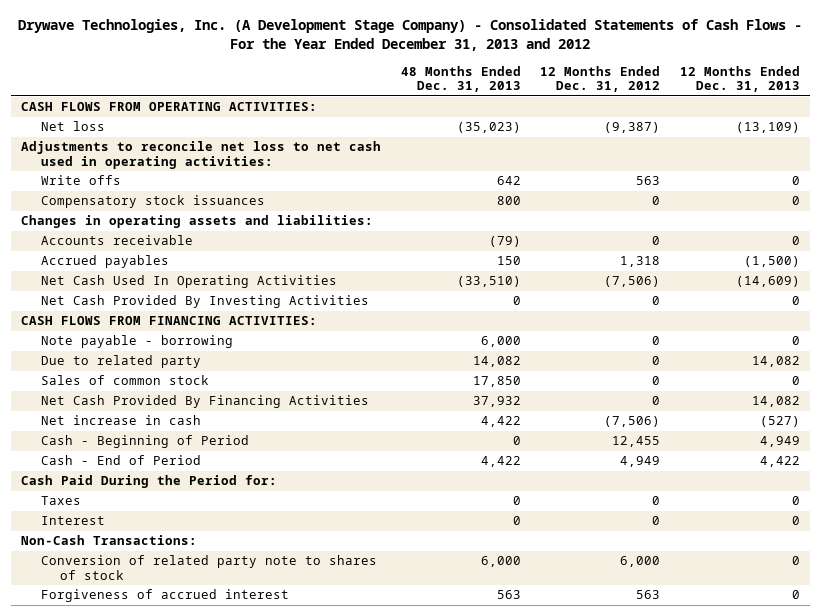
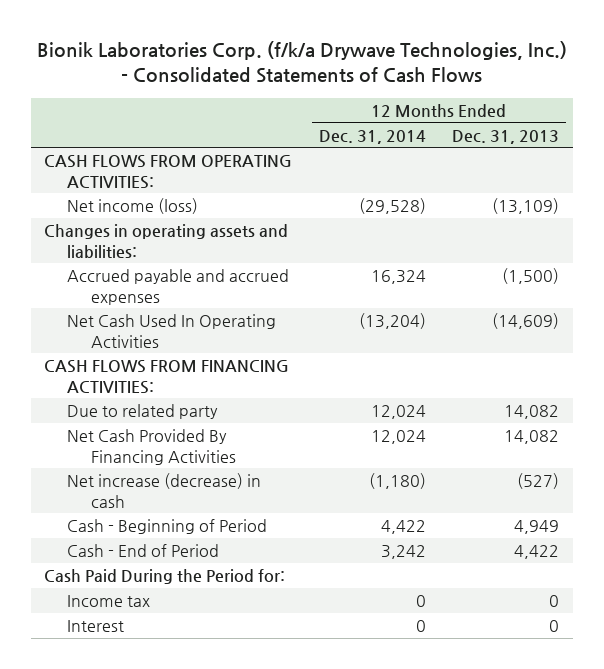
[18,19,803,52] Drywave Technologies, Inc. (A Development Stage Company) - Consolidated Statements of Cash Flows - For the Year Ended December 31, 2013 and 2012 -> [36,41,567,84] Bionik Laboratories Corp. (f/k/a Drywave Technologies, Inc.) - Consolidated Statements of Cash Flows
[400,65,521,93] 48 Months Ended Dec. 31, 2013 -> none
[540,65,661,93] 12 Months Ended Dec. 31, 2012 -> none
none -> [318,129,426,144] Dec. 31, 2014
[20,141,381,169] Adjustments to reconcile net loss to net cash used in operating activities: -> none
[40,175,121,186] Write offs -> none
[40,195,265,209] Compensatory stock issuances -> none
[40,121,105,132] Net loss -> [67,198,199,215] Net income (loss)
[40,235,193,246] Accounts receivable -> none
[40,255,169,269] Accrued payables -> [67,269,290,305] Accrued payable and accrued expenses
[40,295,369,309] Net Cash Provided By Investing Activities -> none
[40,335,233,349] Note payable - borrowing -> none
[40,375,209,386] Sales of common stock -> none
[40,415,201,426] Net increase in cash -> [67,473,262,508] Net increase (decrease) in cash
[40,496,81,506] Taxes -> [67,595,151,608] Income tax
[20,535,197,546] Non-Cash Transactions: -> none
[40,555,377,580] Conversion of related party note to shares of stock -> none
[40,589,289,603] Forgiveness of accrued interest -> none

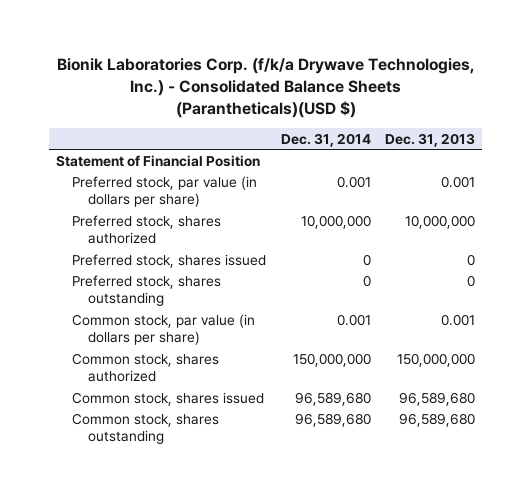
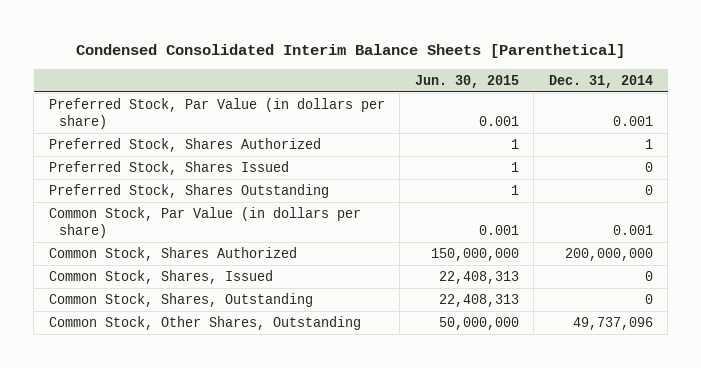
[56,58,475,118] Bionik Laboratories Corp. (f/k/a Drywave Technologies, Inc.) - Consolidated Balance Sheets (Parantheticals)(USD $) -> [75,44,625,59] Condensed Consolidated Interim Balance Sheets [Parenthetical]
[385,132,476,147] Dec. 31, 2013 -> none
none -> [414,74,519,88] Jun. 30, 2015
[55,154,260,167] Statement of Financial Position -> none
[72,175,258,208] Preferred stock, par value (in dollars per share) -> [48,98,385,130] Preferred Stock, Par Value (in dollars per share)
[72,214,222,245] Preferred stock, shares authorized -> [48,138,321,153] Preferred Stock, Shares Authorized
[300,214,371,229] 10,000,000 -> [644,139,653,150] 1
[72,253,267,268] Preferred stock, shares issued -> [48,161,289,176] Preferred Stock, Shares Issued
[72,274,222,307] Preferred stock, shares outstanding -> [48,184,329,199] Preferred Stock, Shares Outstanding
[72,313,256,346] Common stock, par value (in dollars per share) -> [48,207,361,239] Common Stock, Par Value (in dollars per share)
[72,352,220,383] Common stock, shares authorized -> [48,247,297,262] Common Stock, Shares Authorized
[292,352,371,367] 150,000,000 -> [564,248,653,262] 200,000,000
[72,391,265,406] Common stock, shares issued -> [48,270,273,285] Common Stock, Shares, Issued
[294,391,371,406] 96,589,680 -> [644,271,653,282] 0
[72,412,220,445] Common stock, shares outstanding -> [48,293,313,308] Common Stock, Shares, Outstanding
[294,412,371,427] 96,589,680 -> [644,294,653,305] 0
none -> [48,316,361,331] Common Stock, Other Shares, Outstanding

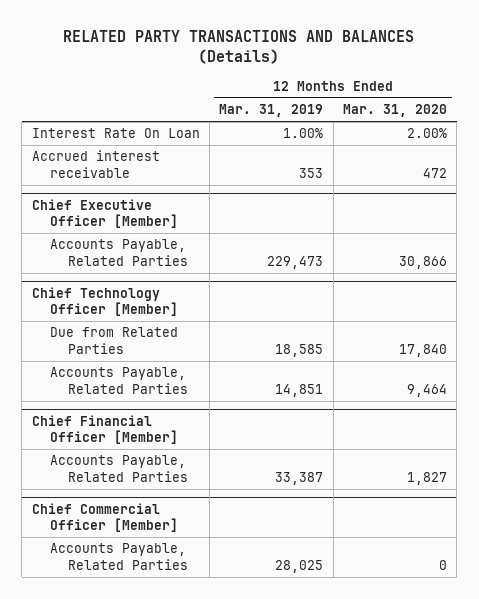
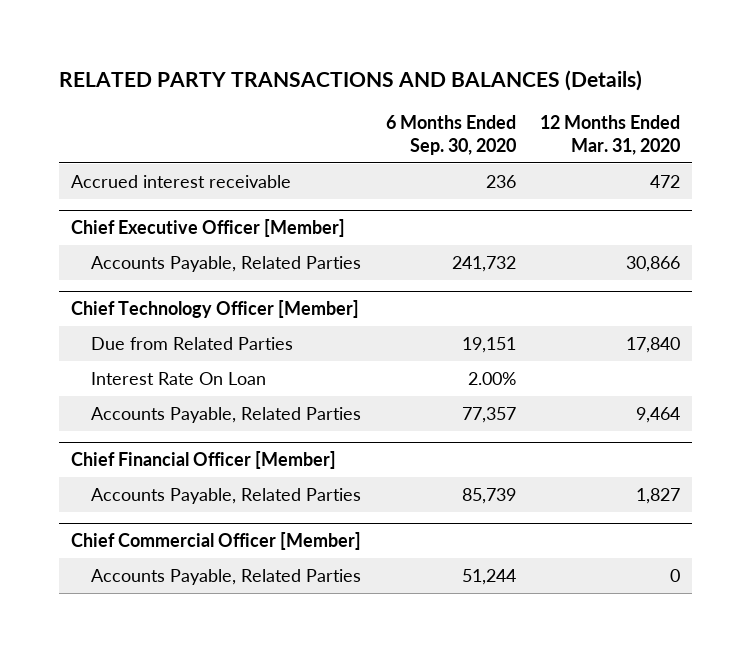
[219,104,324,118] Mar. 31, 2019 -> none
none -> [385,114,516,155] 6 Months Ended Sep. 30, 2020
[31,128,200,139] Interest Rate On Loan -> none
none -> [91,371,267,385] Interest Rate On Loan

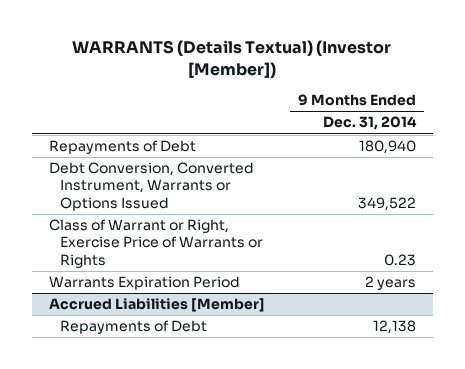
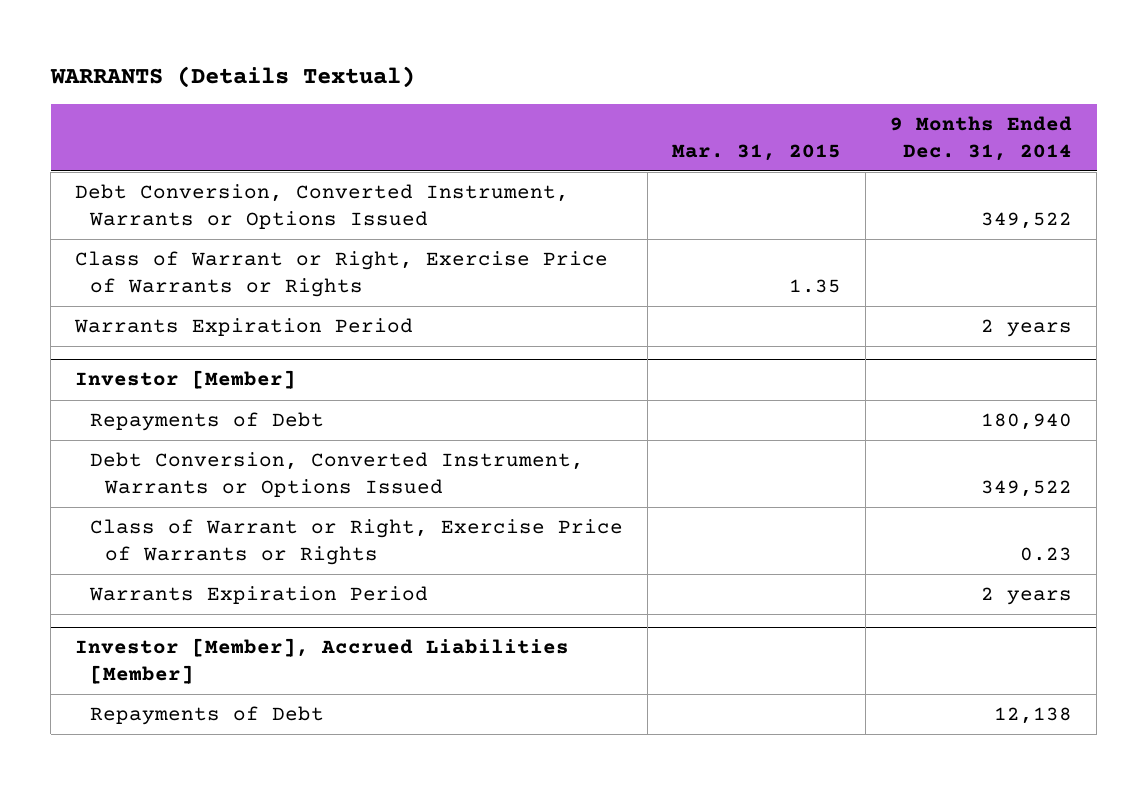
[72,40,392,78] WARRANTS (Details Textual) (Investor [Member]) -> [49,66,415,89] WARRANTS (Details Textual)
none -> [672,143,842,161] Mar. 31, 2015
none -> [75,184,570,229] Debt Conversion, Converted Instrument, Warrants or Options Issued
none -> [75,251,609,297] Class of Warrant or Right, Exercise Price of Warrants or Rights
none -> [74,318,414,337] Warrants Expiration Period
none -> [75,370,297,390] Investor [Member]
[48,298,265,313] Accrued Liabilities [Member] -> [75,638,570,684] Investor [Member], Accrued Liabilities [Member]

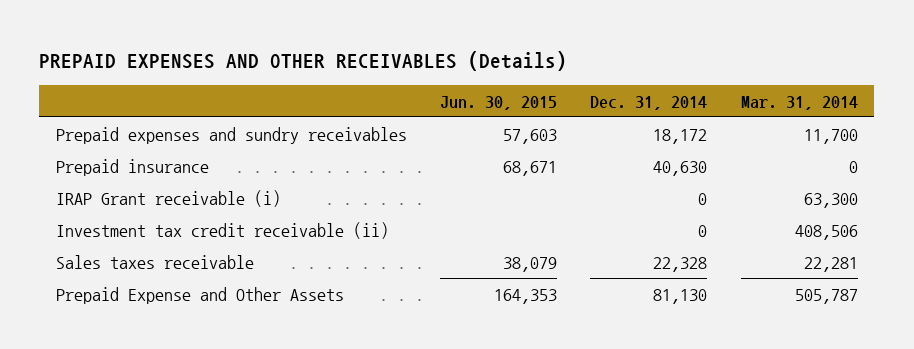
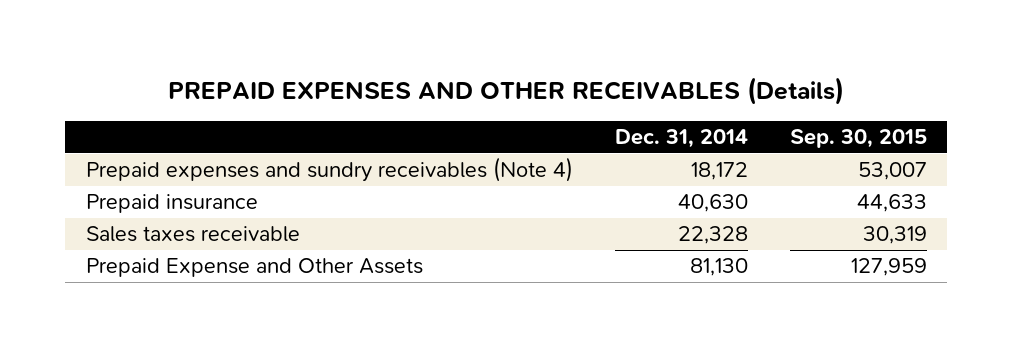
[440,95,558,110] Jun. 30, 2015 -> none
[740,95,858,110] Mar. 31, 2014 -> none
none -> [789,129,927,149] Sep. 30, 2015
[55,126,407,144] Prepaid expenses and sundry receivables -> [86,157,574,183] Prepaid expenses and sundry receivables (Note 4)
[55,189,281,207] IRAP Grant receivable (i) -> none
[55,221,389,239] Investment tax credit receivable (ii) -> none

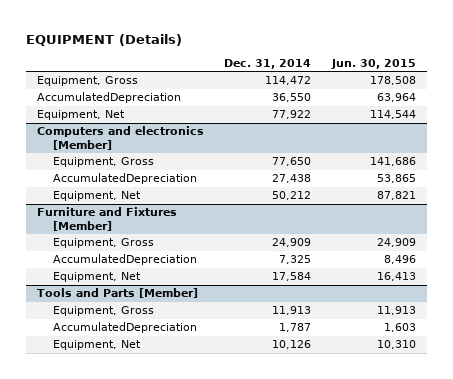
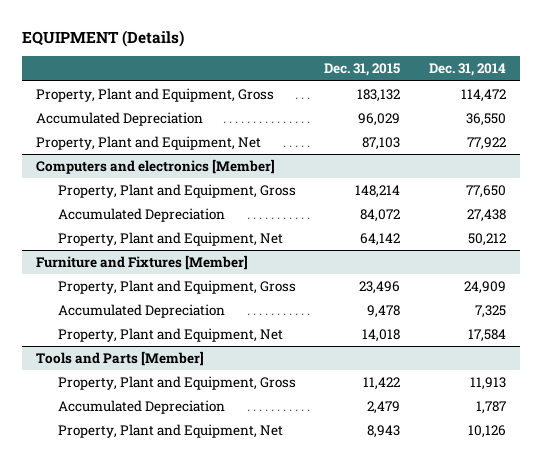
[331,59,417,70] Jun. 30, 2015 -> none
none -> [324,63,401,77] Dec. 31, 2015
[36,76,138,87] Equipment, Gross -> [36,87,275,102] Property, Plant and Equipment, Gross
[36,92,181,104] AccumulatedDepreciation -> [36,111,204,126] Accumulated Depreciation
[36,110,125,121] Equipment, Net -> [36,135,262,150] Property, Plant and Equipment, Net
[53,157,155,168] Equipment, Gross -> [57,183,296,198] Property, Plant and Equipment, Gross
[53,173,198,185] AccumulatedDepreciation -> [57,207,225,222] Accumulated Depreciation
[53,191,142,202] Equipment, Net -> [57,231,283,246] Property, Plant and Equipment, Net
[53,238,155,249] Equipment, Gross -> [57,279,296,294] Property, Plant and Equipment, Gross
[53,254,198,266] AccumulatedDepreciation -> [57,303,225,318] Accumulated Depreciation
[53,272,142,283] Equipment, Net -> [57,327,283,342] Property, Plant and Equipment, Net
[53,306,155,317] Equipment, Gross -> [57,375,296,390] Property, Plant and Equipment, Gross
[53,322,198,334] AccumulatedDepreciation -> [57,399,225,414] Accumulated Depreciation
[53,340,142,351] Equipment, Net -> [57,423,283,438] Property, Plant and Equipment, Net

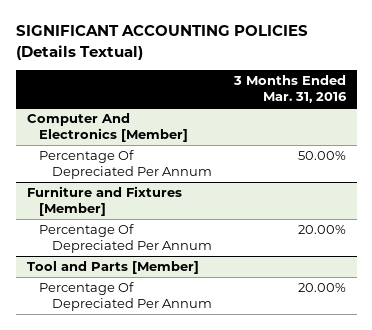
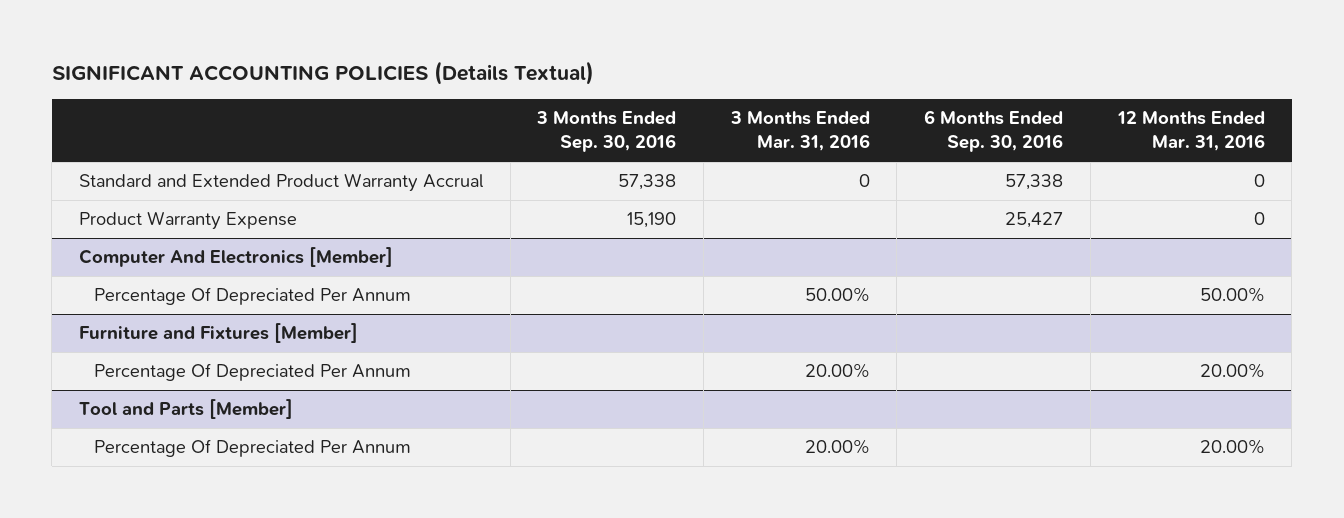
none -> [536,111,677,153] 3 Months Ended Sep. 30, 2016
none -> [924,110,1064,153] 6 Months Ended Sep. 30, 2016
none -> [1116,111,1265,152] 12 Months Ended Mar. 31, 2016
none -> [79,173,484,193] Standard and Extended Product Warranty Accrual
none -> [79,211,298,231] Product Warranty Expense

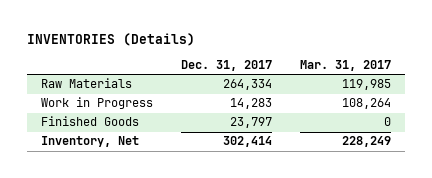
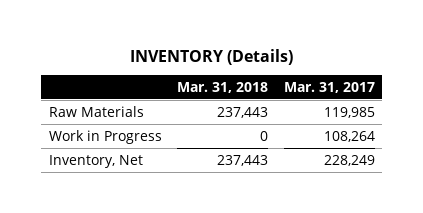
[26,33,195,47] INVENTORIES (Details) -> [129,48,293,65] INVENTORY (Details)
[180,59,272,71] Dec. 31, 2017 -> none
none -> [177,81,269,93] Mar. 31, 2018
[40,116,139,127] Finished Goods -> none

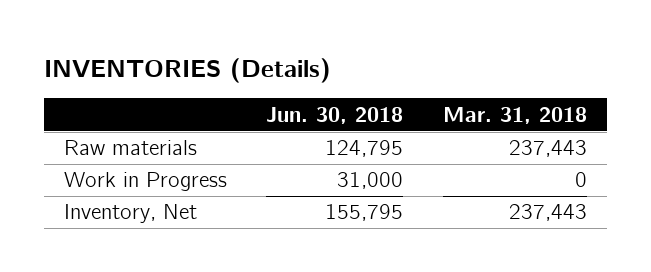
[129,48,293,65] INVENTORY (Details) -> [43,58,331,84] INVENTORIES (Details)
[283,81,375,93] Mar. 31, 2017 -> none
none -> [266,106,404,124] Jun. 30, 2018
[48,105,144,117] Raw Materials -> [63,140,197,156] Raw materials

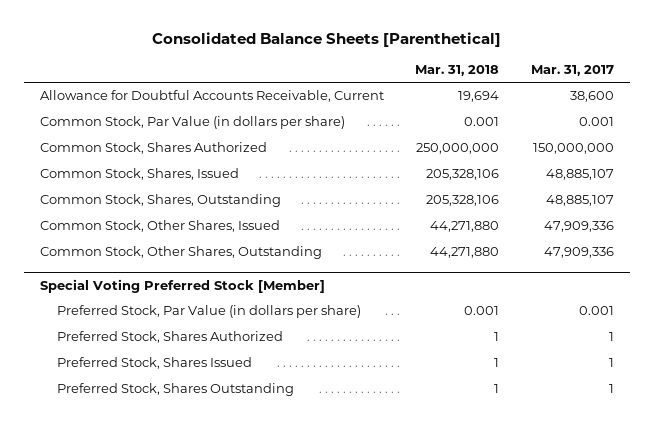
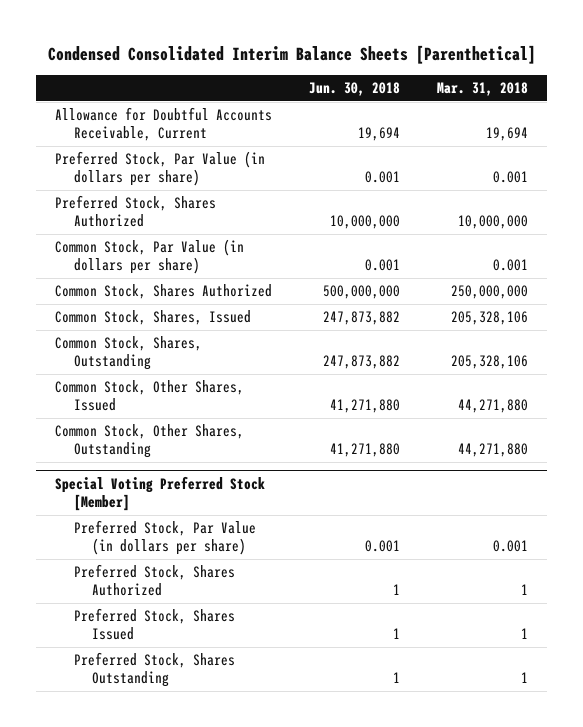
[151,31,501,47] Consolidated Balance Sheets [Parenthetical] -> [47,44,536,64] Condensed Consolidated Interim Balance Sheets [Parenthetical]
[531,64,615,76] Mar. 31, 2017 -> none
none -> [309,82,401,97] Jun. 30, 2018
none -> [54,151,265,187] Preferred Stock, Par Value (in dollars per share)
none -> [54,195,216,228] Preferred Stock, Shares Authorized

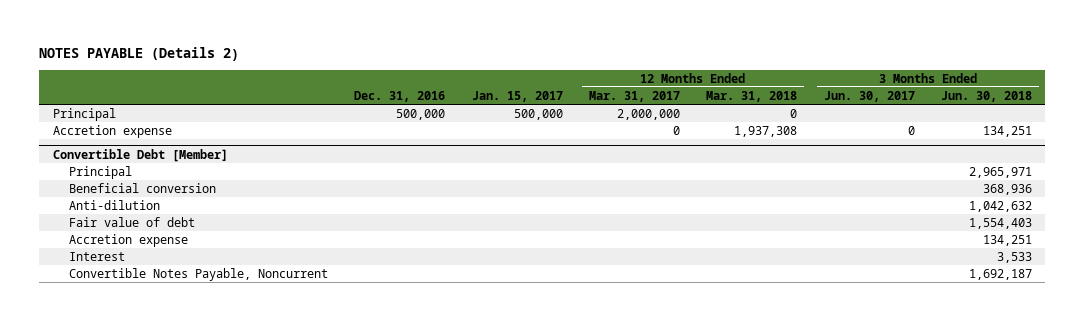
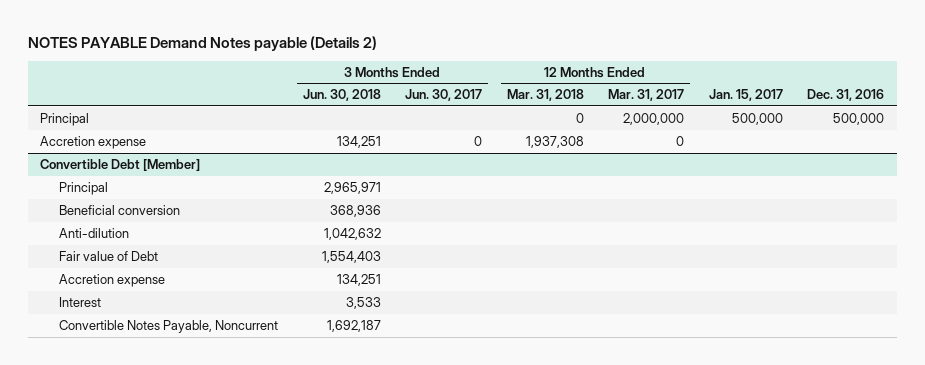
[39,46,240,61] NOTES PAYABLE (Details 2) -> [28,35,378,51] NOTES PAYABLE Demand Notes payable (Details 2)
[68,216,195,227] Fair value of debt -> [59,250,159,261] Fair value of Debt

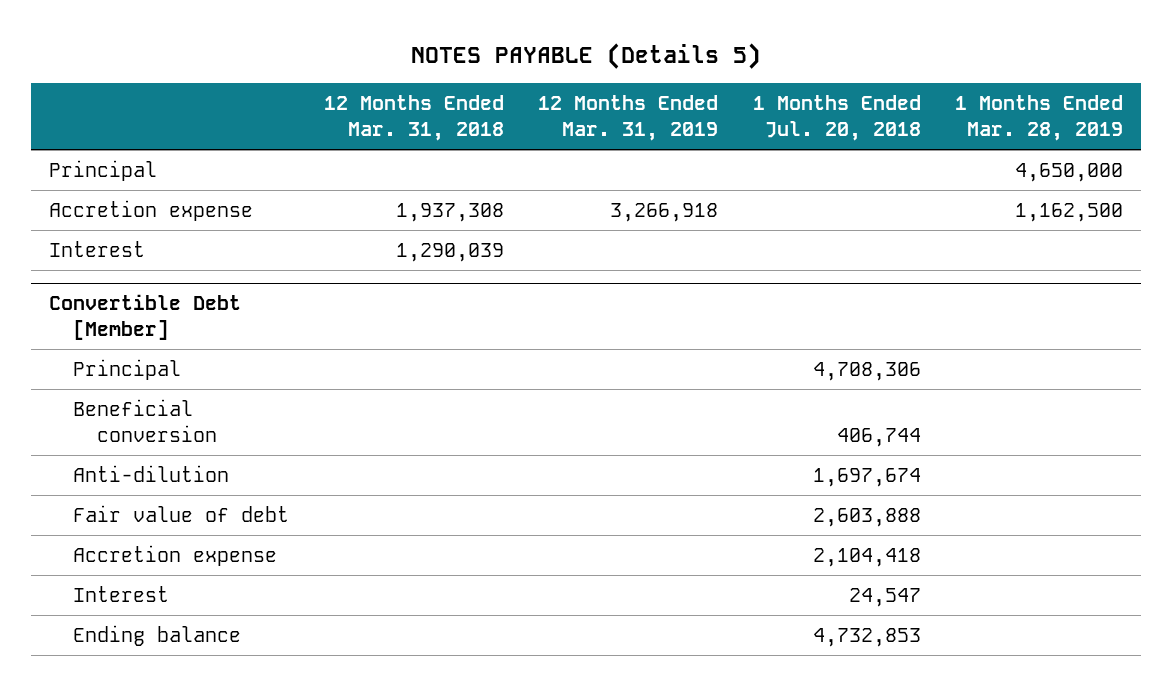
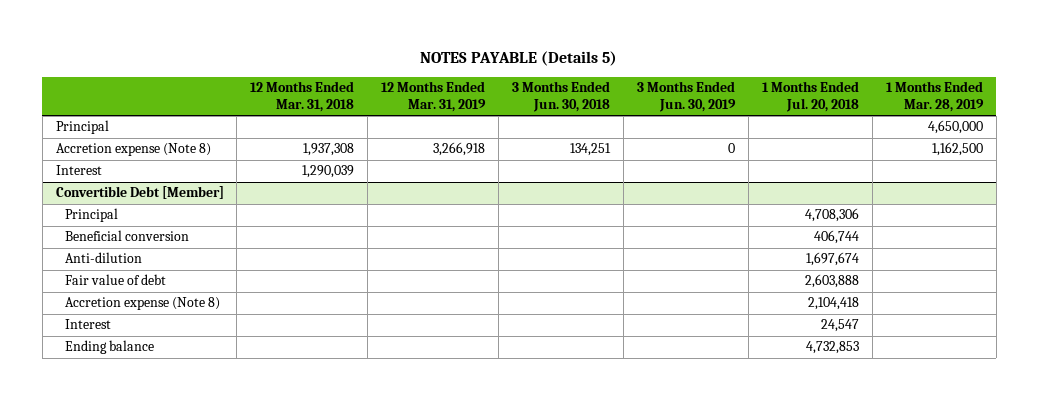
none -> [512,81,611,112] 3 Months Ended Jun. 30, 2018
none -> [637,81,737,112] 3 Months Ended Jun. 30, 2019
[48,200,253,222] Accretion expense -> [55,143,211,157] Accretion expense (Note 8)
[73,545,278,567] Accretion expense -> [65,297,221,311] Accretion expense (Note 8)

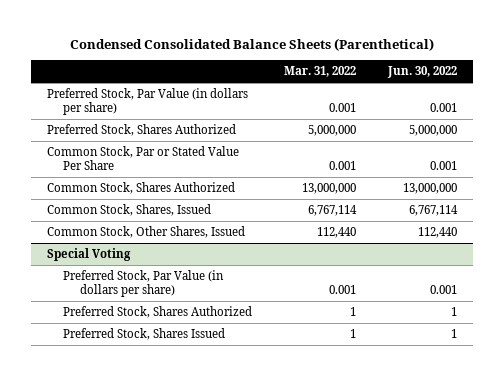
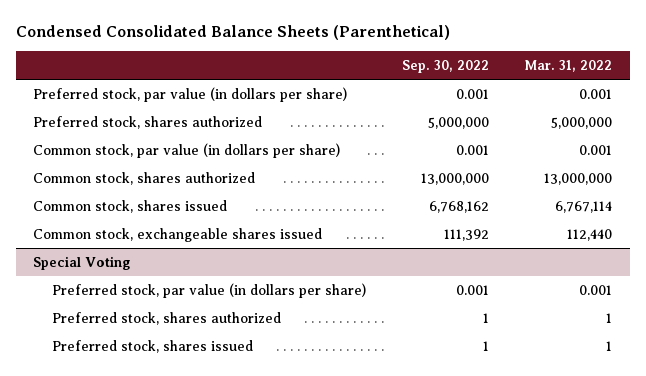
[387,66,458,79] Jun. 30, 2022 -> none
none -> [401,60,489,74] Sep. 30, 2022
[46,88,248,115] Preferred Stock, Par Value (in dollars per share) -> [33,86,348,102] Preferred stock, par value (in dollars per share)
[46,124,236,137] Preferred Stock, Shares Authorized -> [33,115,263,129] Preferred stock, shares authorized
[46,146,239,170] Common Stock, Par or Stated Value Per Share -> [33,142,341,158] Common stock, par value (in dollars per share)
[46,182,235,195] Common Stock, Shares Authorized -> [33,171,256,185] Common stock, shares authorized
[46,204,211,217] Common Stock, Shares, Issued -> [33,199,228,213] Common stock, shares issued
[46,226,245,239] Common Stock, Other Shares, Issued -> [33,227,323,242] Common stock, exchangeable shares issued
[63,270,225,297] Preferred Stock, Par Value (in dollars per share) -> [52,282,367,298] Preferred stock, par value (in dollars per share)
[63,306,253,319] Preferred Stock, Shares Authorized -> [52,311,282,325] Preferred stock, shares authorized
[63,328,226,341] Preferred Stock, Shares Issued -> [52,339,254,353] Preferred stock, shares issued

